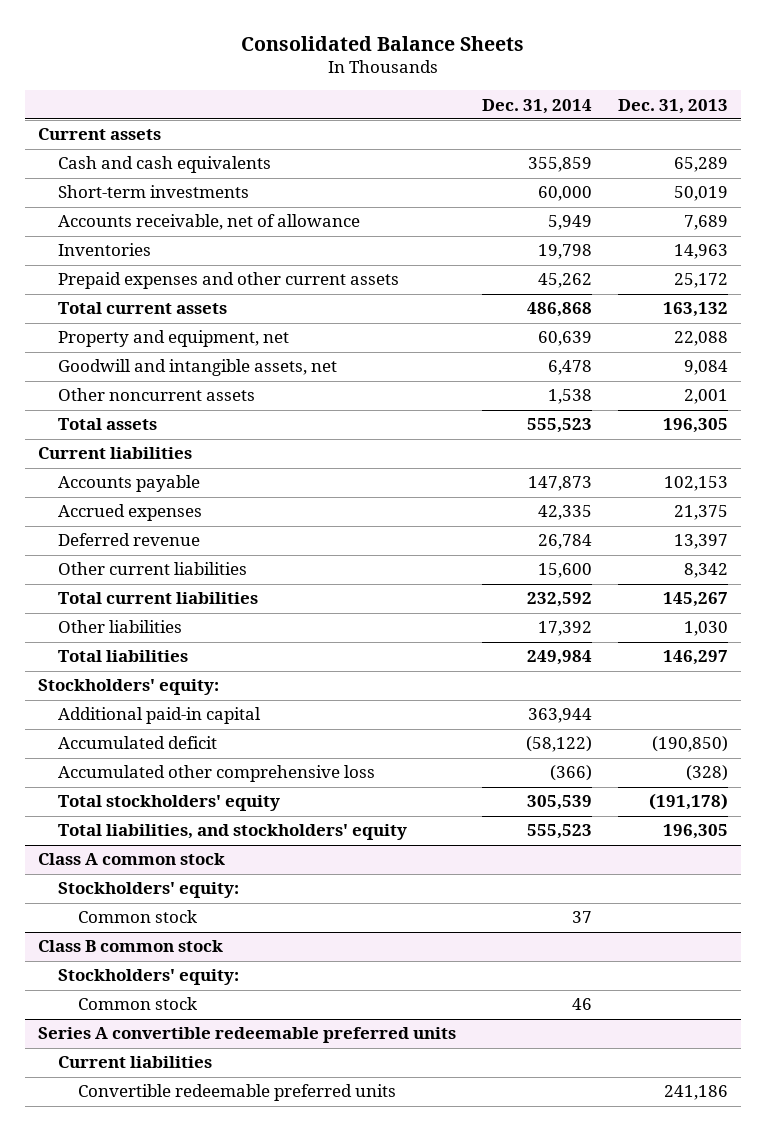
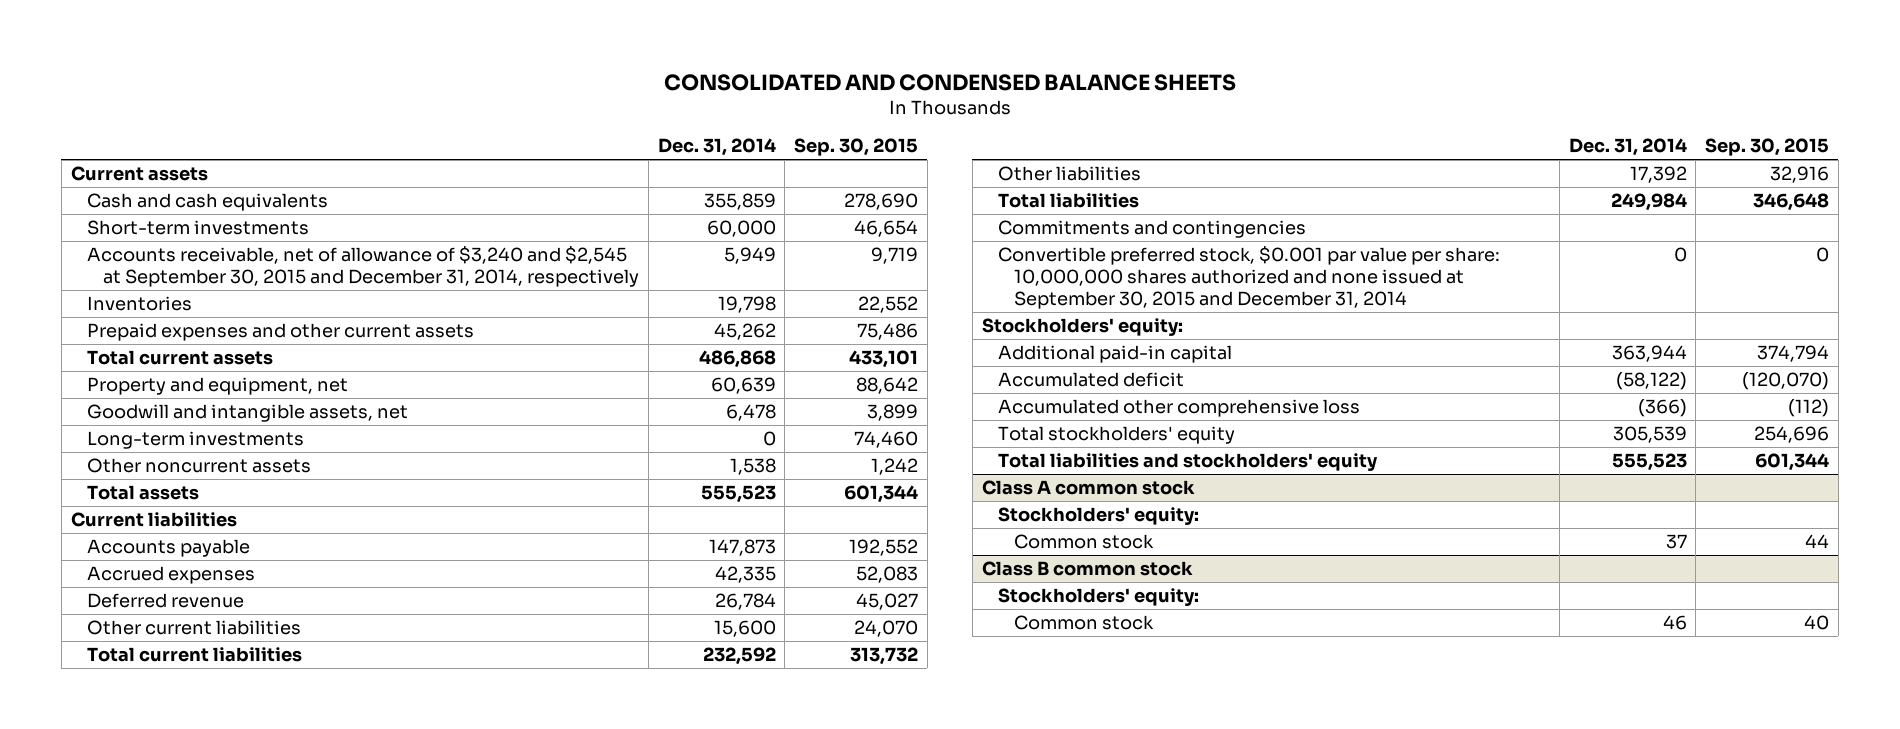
[240,35,524,51] Consolidated Balance Sheets -> [663,73,1236,91] CONSOLIDATED AND CONDENSED BALANCE SHEETS
[617,98,728,114] Dec. 31, 2013 -> none
none -> [793,138,918,157] Sep. 30, 2015
[57,214,360,231] Accounts receivable, net of allowance -> [86,246,640,288] Accounts receivable, net of allowance of $3,240 and $2,545 at September 30, 2015 and December 31, 2014, respectively
none -> [86,431,304,450] Long-term investments
none -> [997,220,1306,239] Commitments and contingencies
none -> [997,246,1500,310] Convertible preferred stock, $0.001 par value per share: 10,000,000 shares authorized and none issued at September 30, 2015 and December 31, 2014
[57,824,407,841] Total liabilities, and stockholders' equity -> [997,453,1378,472] Total liabilities and stockholders' equity
[37,1027,456,1044] Series A convertible redeemable preferred units -> none
[57,1056,212,1069] Current liabilities -> none
[78,1084,397,1102] Convertible redeemable preferred units -> none

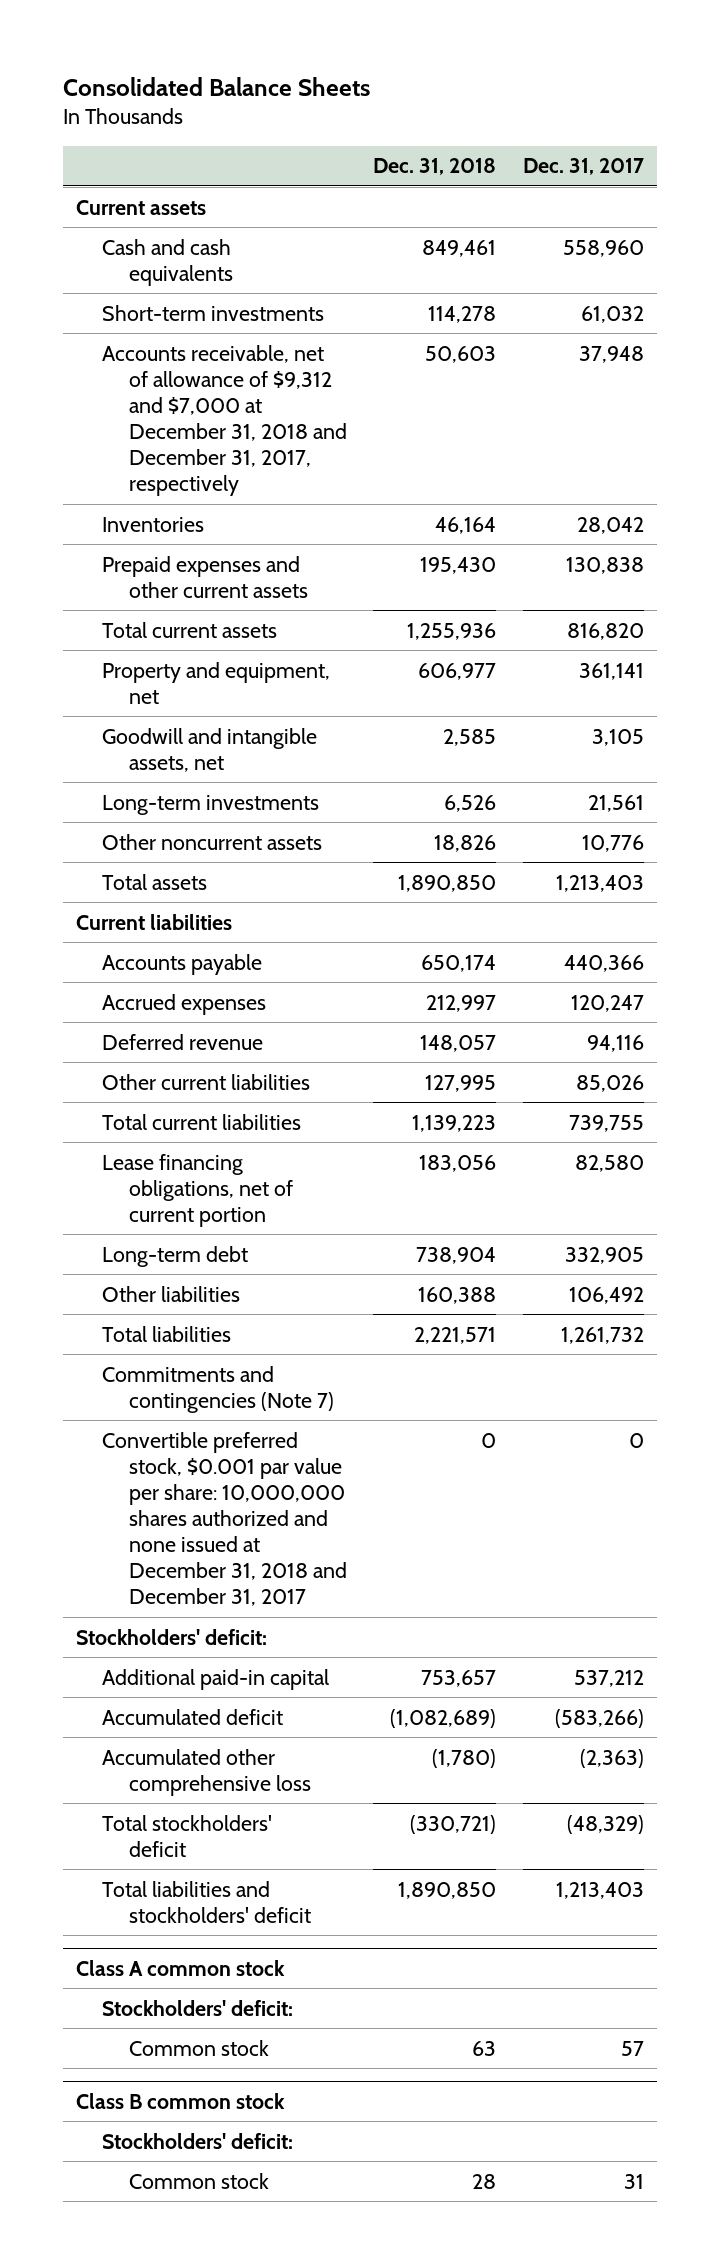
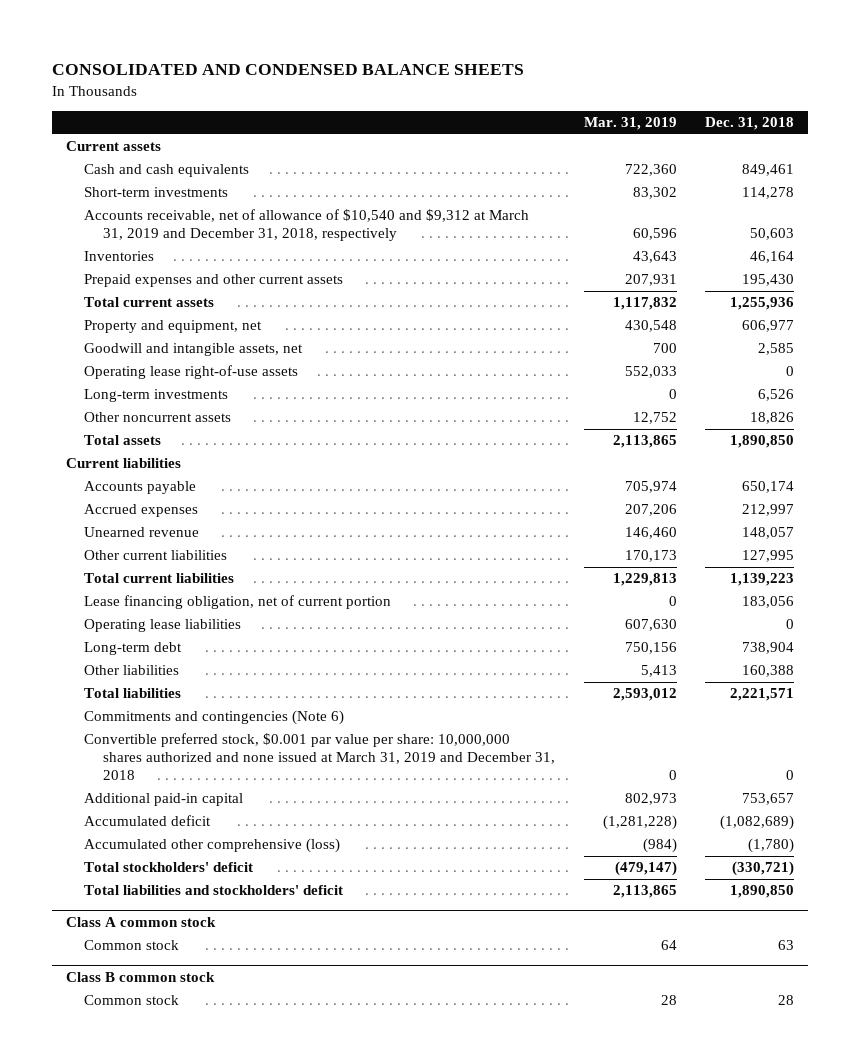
[62,76,370,96] Consolidated Balance Sheets -> [51,64,524,76] CONSOLIDATED AND CONDENSED BALANCE SHEETS
[522,158,644,176] Dec. 31, 2017 -> none
none -> [583,117,677,131] Mar. 31, 2019
[102,344,347,497] Accounts receivable, net of allowance of $9,312 and $7,000 at December 31, 2018 and December 31, 2017, respectively -> [84,209,530,242] Accounts receivable, net of allowance of $10,540 and $9,312 at March 31, 2019 and December 31, 2018, respectively
none -> [84,365,299,380] Operating lease right-of-use assets
[102,1033,264,1050] Deferred revenue -> [84,527,200,538] Unearned revenue
[102,1153,293,1227] Lease financing obligations, net of current portion -> [84,595,392,610] Lease financing obligation, net of current portion
none -> [84,619,242,633] Operating lease liabilities
[76,1628,268,1645] Stockholders' deficit: -> none
[102,1365,334,1413] Commitments and contingencies (Note 7) -> [84,710,345,726] Commitments and contingencies (Note 6)
[102,1431,347,1607] Convertible preferred stock, $0.001 par value per share: 10,000,000 shares authorized and none issued at December 31, 2018 and December 31, 2017 -> [84,733,556,781] Convertible preferred stock, $0.001 par value per share: 10,000,000 shares authorized and none issued at March 31, 2019 and December 31, 2018
[102,1748,311,1796] Accumulated other comprehensive loss -> [84,838,341,854] Accumulated other comprehensive (loss)
[102,1999,294,2016] Stockholders' deficit: -> none
[102,2132,294,2149] Stockholders' deficit: -> none

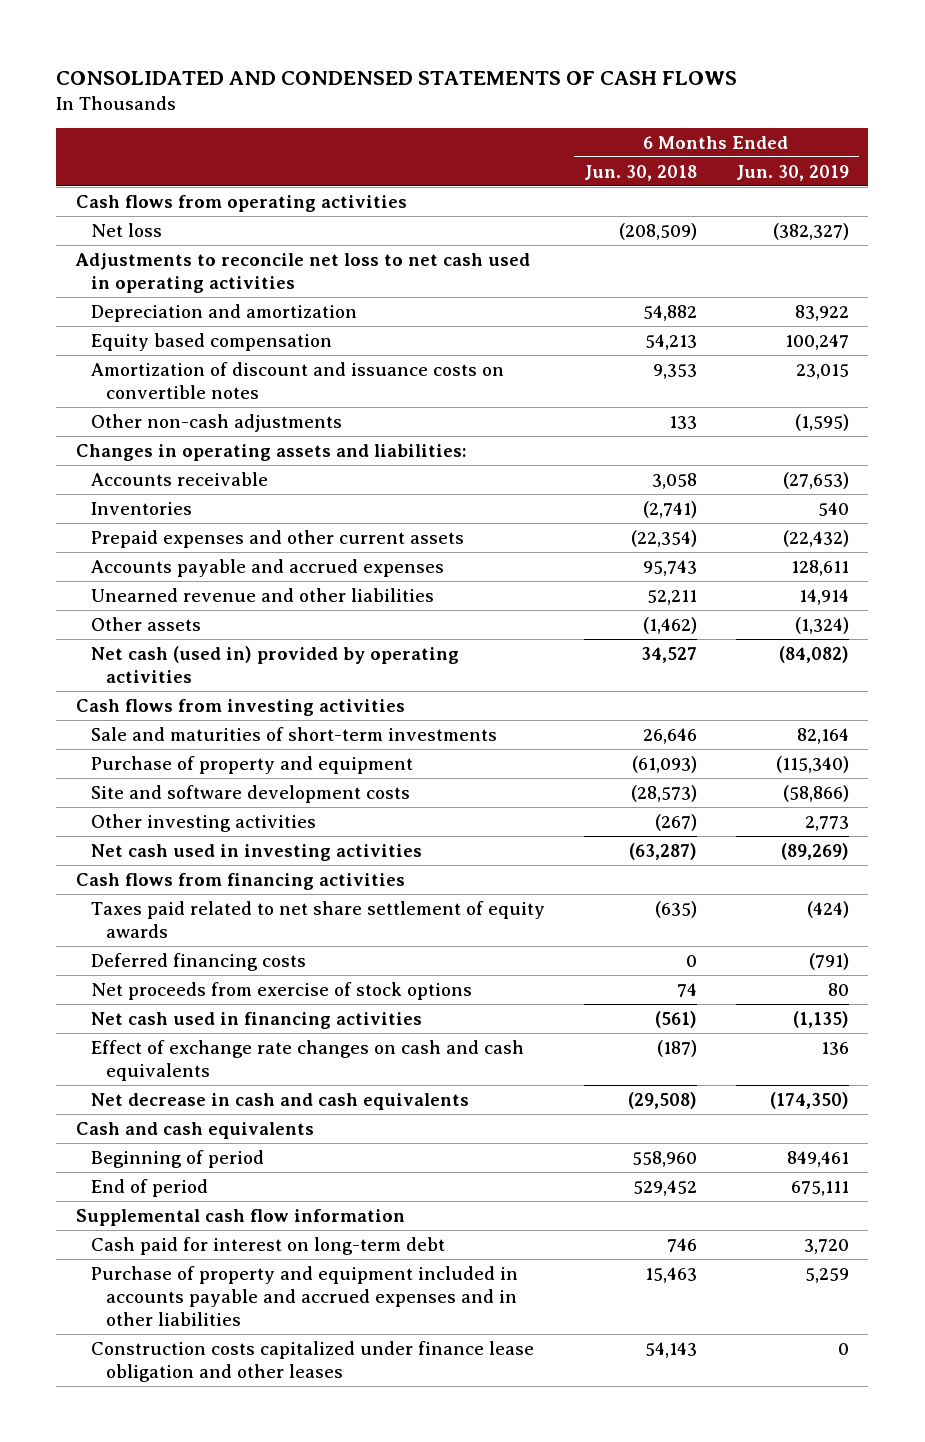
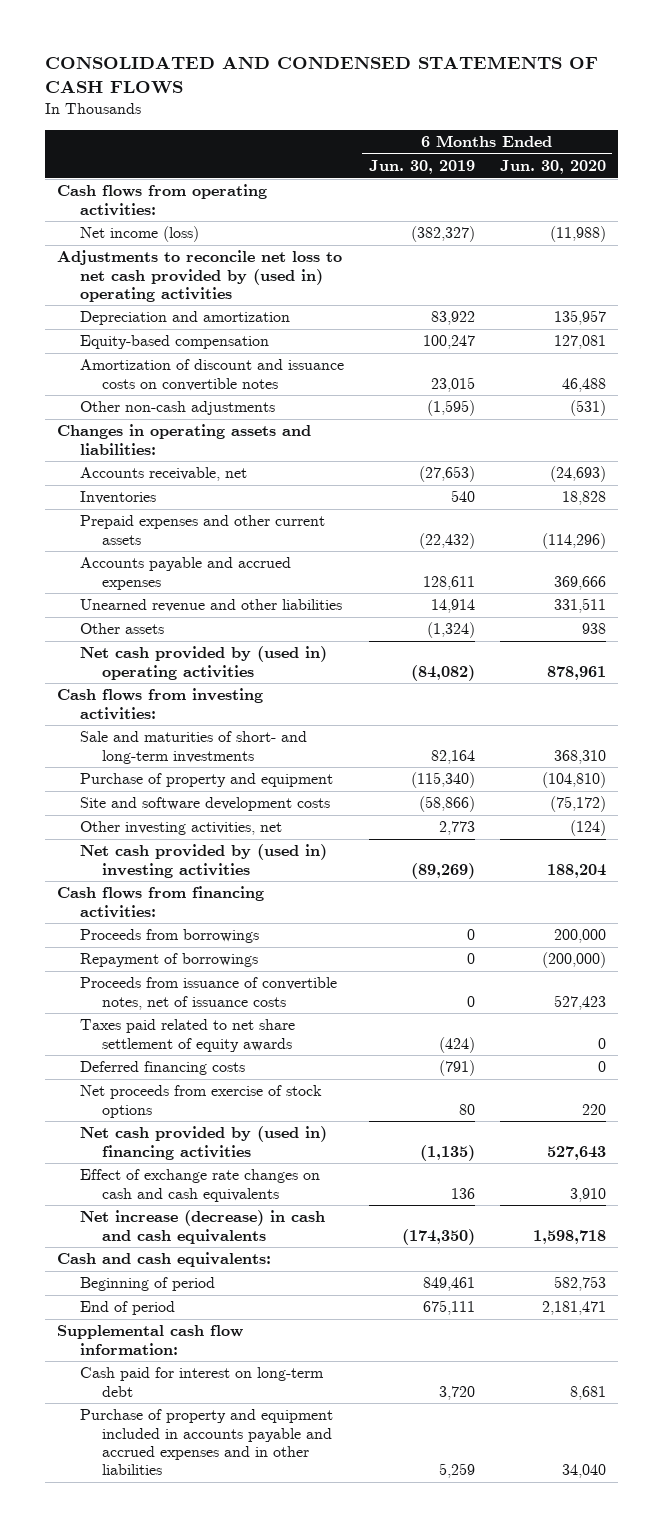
[583,164,697,181] Jun. 30, 2018 -> none
none -> [499,160,606,175] Jun. 30, 2020
[75,194,407,212] Cash flows from operating activities -> [57,184,268,216] Cash flows from operating activities:
[90,222,162,237] Net loss -> [79,226,199,243] Net income (loss)
[74,252,530,293] Adjustments to reconcile net loss to net cash used in operating activities -> [57,250,343,302] Adjustments to reconcile net loss to net cash provided by (used in) operating activities
[90,332,332,351] Equity based compensation -> [79,335,269,350] Equity-based compensation
[90,471,268,486] Accounts receivable -> [79,467,247,482] Accounts receivable, net
[90,645,459,683] Net cash (used in) provided by operating activities -> [79,646,327,680] Net cash provided by (used in) operating activities
[75,698,405,716] Cash flows from investing activities -> [57,688,264,720] Cash flows from investing activities:
[90,726,497,741] Sale and maturities of short-term investments -> [79,731,307,764] Sale and maturities of short- and long-term investments
[90,813,316,832] Other investing activities -> [79,821,282,836] Other investing activities, net
[90,843,422,861] Net cash used in investing activities -> [79,844,327,878] Net cash provided by (used in) investing activities
[75,872,405,890] Cash flows from financing activities -> [57,886,265,918] Cash flows from financing activities:
none -> [79,929,259,944] Proceeds from borrowings
none -> [79,953,258,968] Repayment of borrowings
none -> [79,977,337,1010] Proceeds from issuance of convertible notes, net of issuance costs
[90,1011,422,1029] Net cash used in financing activities -> [79,1126,327,1160] Net cash provided by (used in) financing activities
[90,1092,469,1110] Net decrease in cash and cash equivalents -> [79,1210,325,1244] Net increase (decrease) in cash and cash equivalents
[75,1121,314,1139] Cash and cash equivalents -> [57,1252,272,1268] Cash and cash equivalents:
[75,1208,405,1226] Supplemental cash flow information -> [57,1325,244,1355] Supplemental cash flow information:
[90,1340,534,1382] Construction costs capitalized under finance lease obligation and other leases -> none

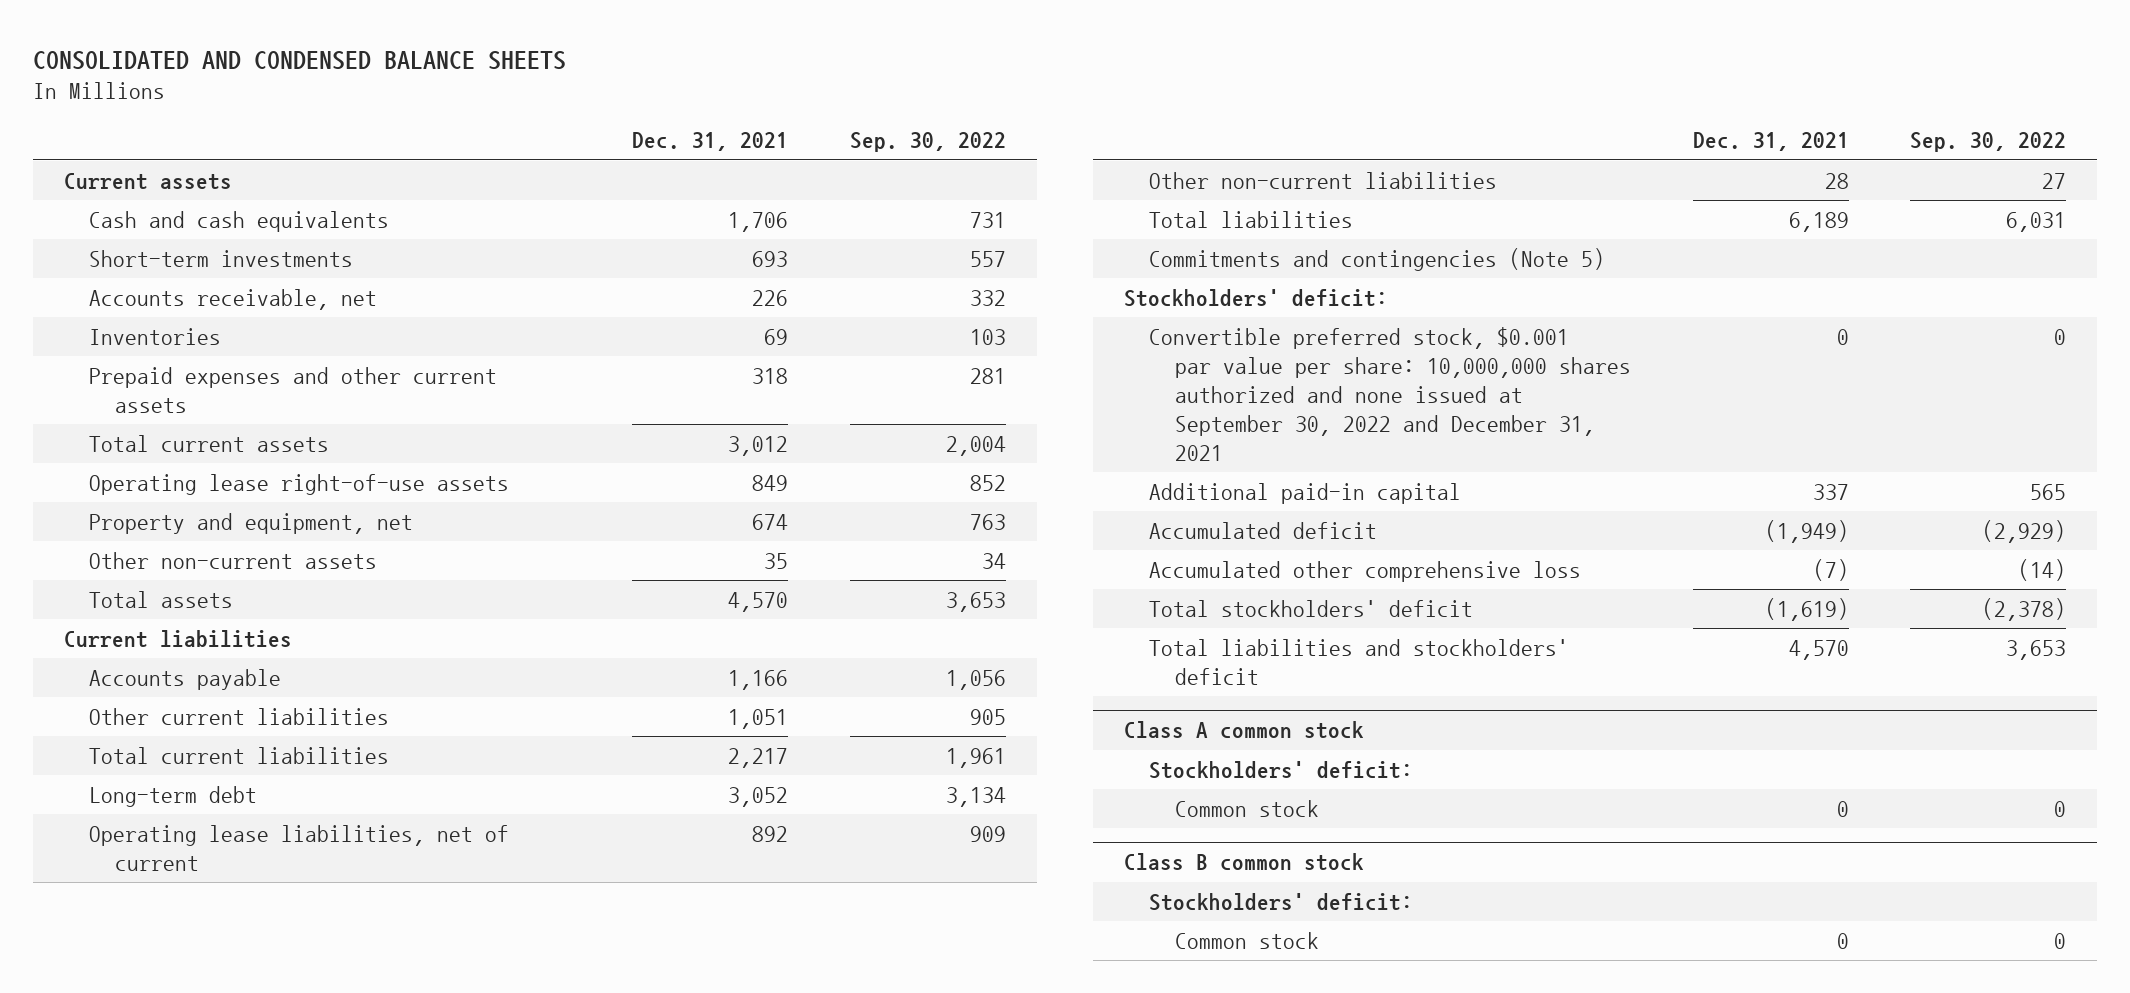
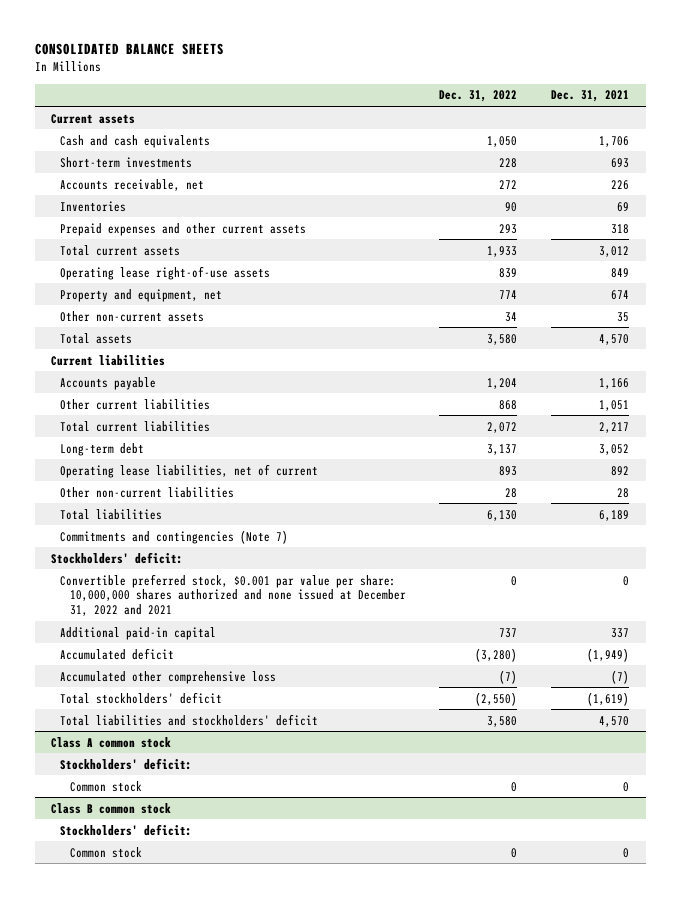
[32,50,566,70] CONSOLIDATED AND CONDENSED BALANCE SHEETS -> [34,43,224,56] CONSOLIDATED BALANCE SHEETS
[850,132,1007,153] Sep. 30, 2022 -> none
none -> [439,90,518,103] Dec. 31, 2022
[1149,247,1606,271] Commitments and contingencies (Note 5) -> [60,529,289,544] Commitments and contingencies (Note 7)
[1149,326,1631,461] Convertible preferred stock, $0.001 par value per share: 10,000,000 shares authorized and none issued at September 30, 2022 and December 31, 2021 -> [60,573,406,617] Convertible preferred stock, $0.001 par value per share: 10,000,000 shares authorized and none issued at December 31, 2022 and 2021

